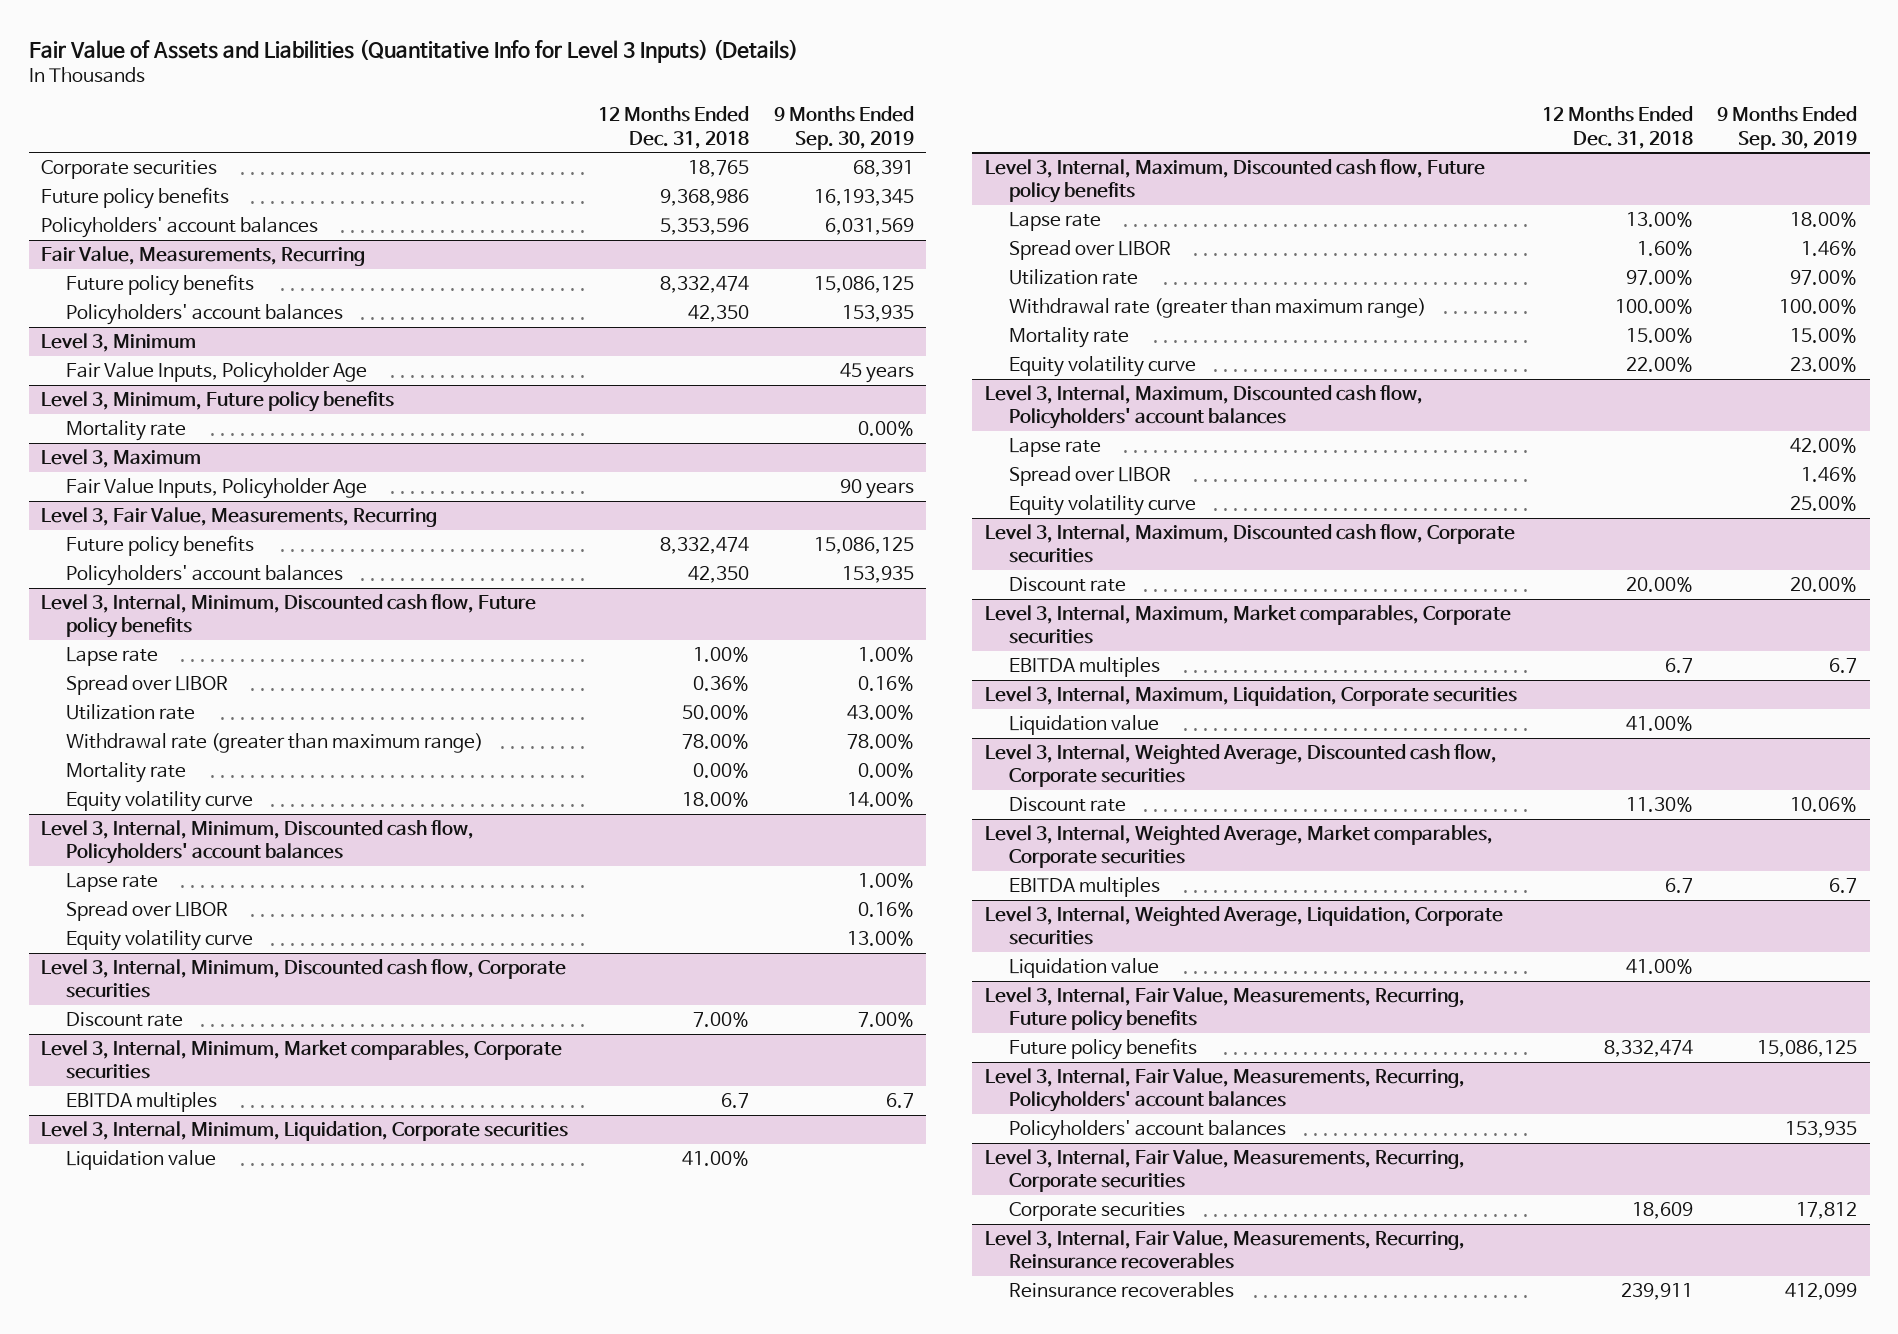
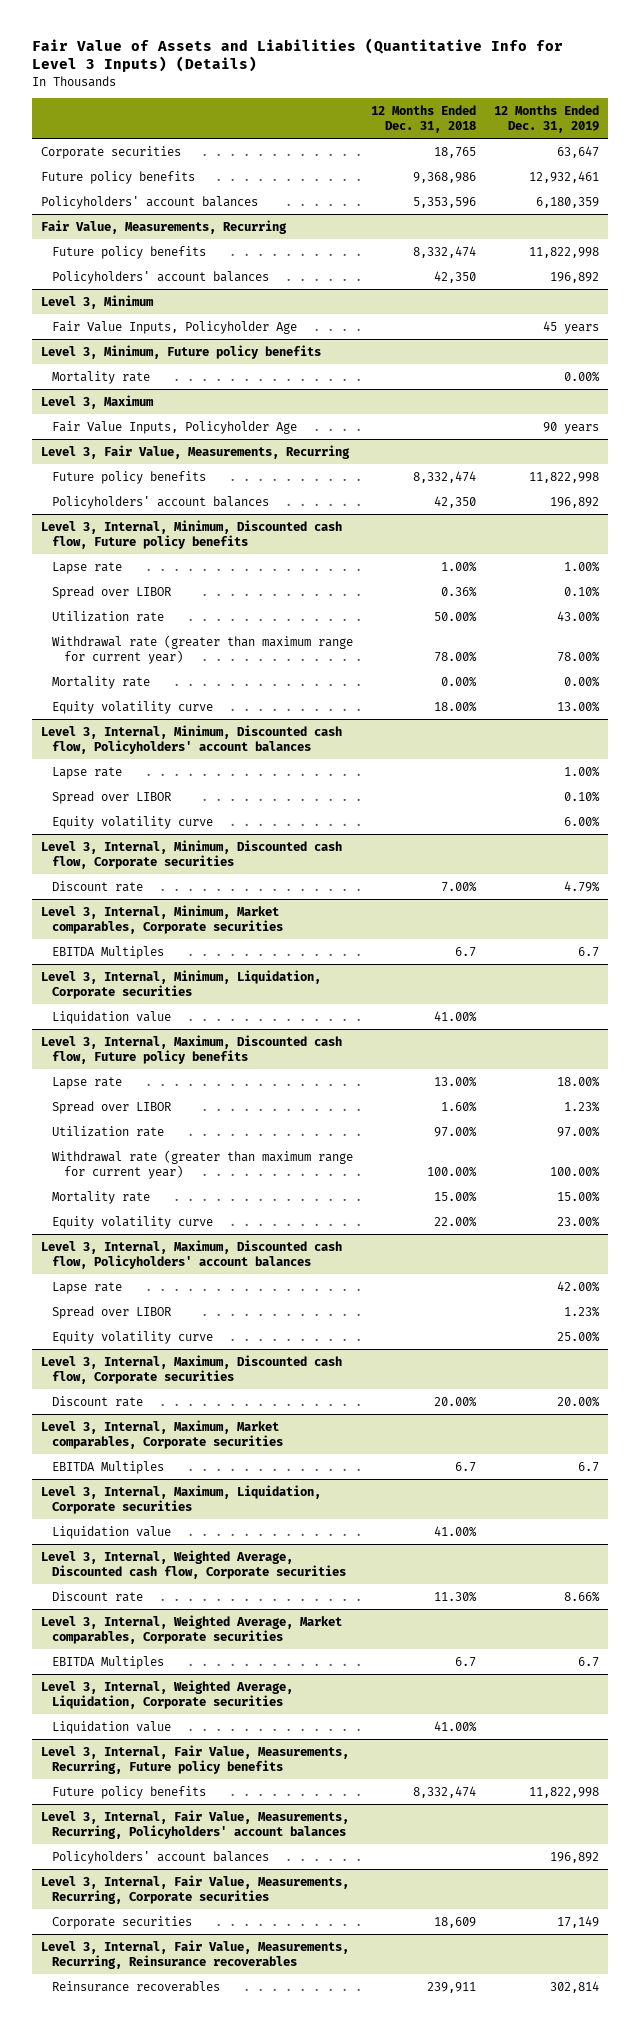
[773,106,914,150] 9 Months Ended Sep. 30, 2019 -> none
none -> [494,104,600,134] 12 Months Ended Dec. 31, 2019
[65,733,483,754] Withdrawal rate (greater than maximum range) -> [52,634,354,665] Withdrawal rate (greater than maximum range for current year)
[65,1092,217,1113] EBITDA multiples -> [52,945,165,959] EBITDA Multiples
[1009,298,1427,319] Withdrawal rate (greater than maximum range) -> [52,1149,354,1180] Withdrawal rate (greater than maximum range for current year)
[1009,657,1161,678] EBITDA multiples -> [52,1460,165,1474] EBITDA Multiples
[1009,877,1161,898] EBITDA multiples -> [52,1655,165,1669] EBITDA Multiples

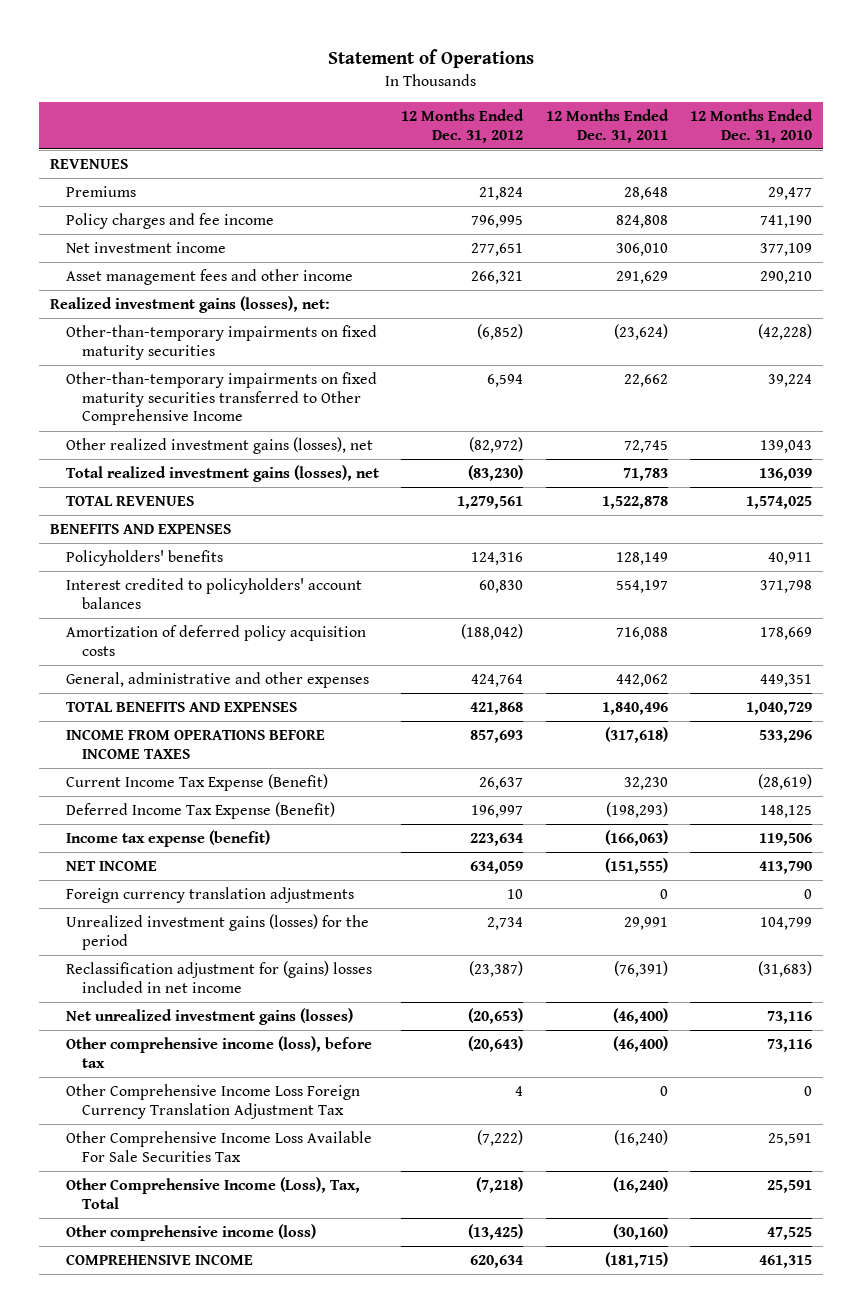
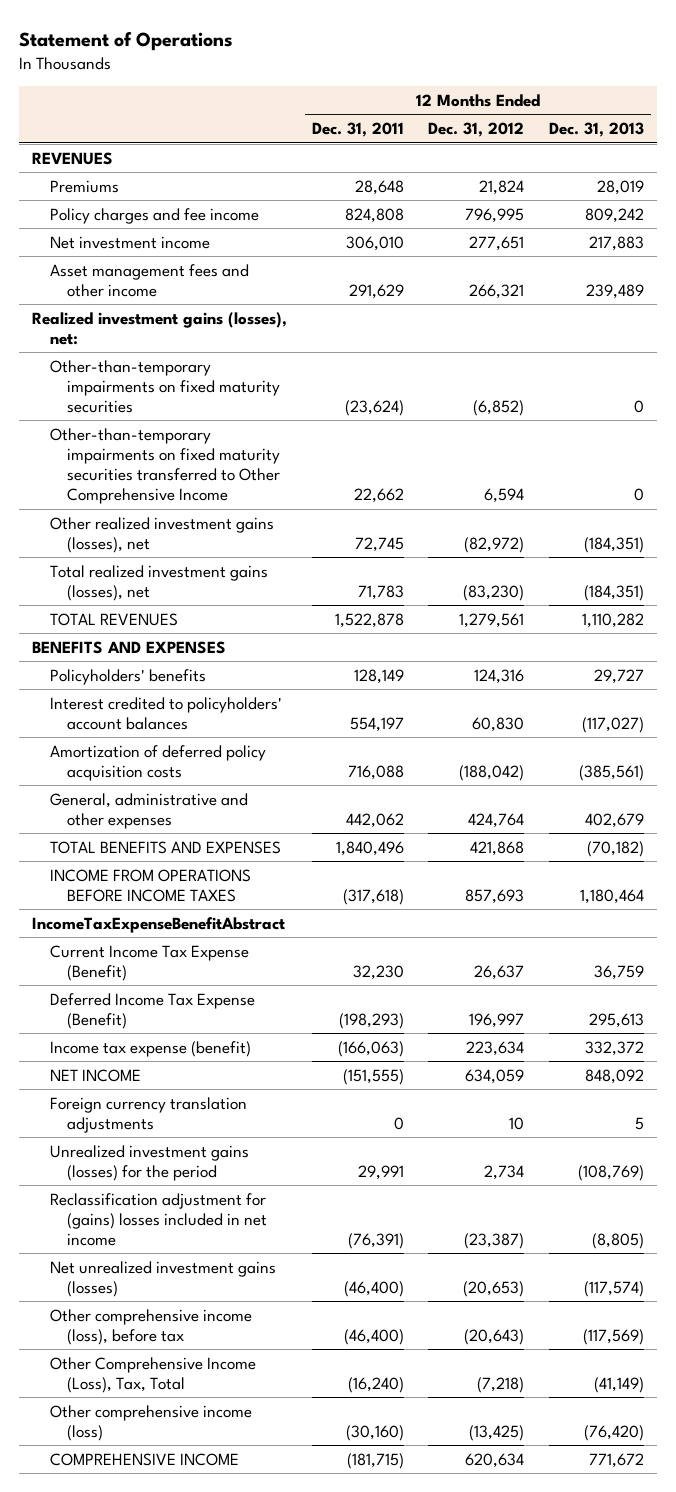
[689,109,813,143] 12 Months Ended Dec. 31, 2010 -> none
none -> [549,122,645,138] Dec. 31, 2013
none -> [31,916,285,933] IncomeTaxExpenseBenefitAbstract
[66,1084,361,1119] Other Comprehensive Income Loss Foreign Currency Translation Adjustment Tax -> none
[66,1131,373,1162] Other Comprehensive Income Loss Available For Sale Securities Tax -> none

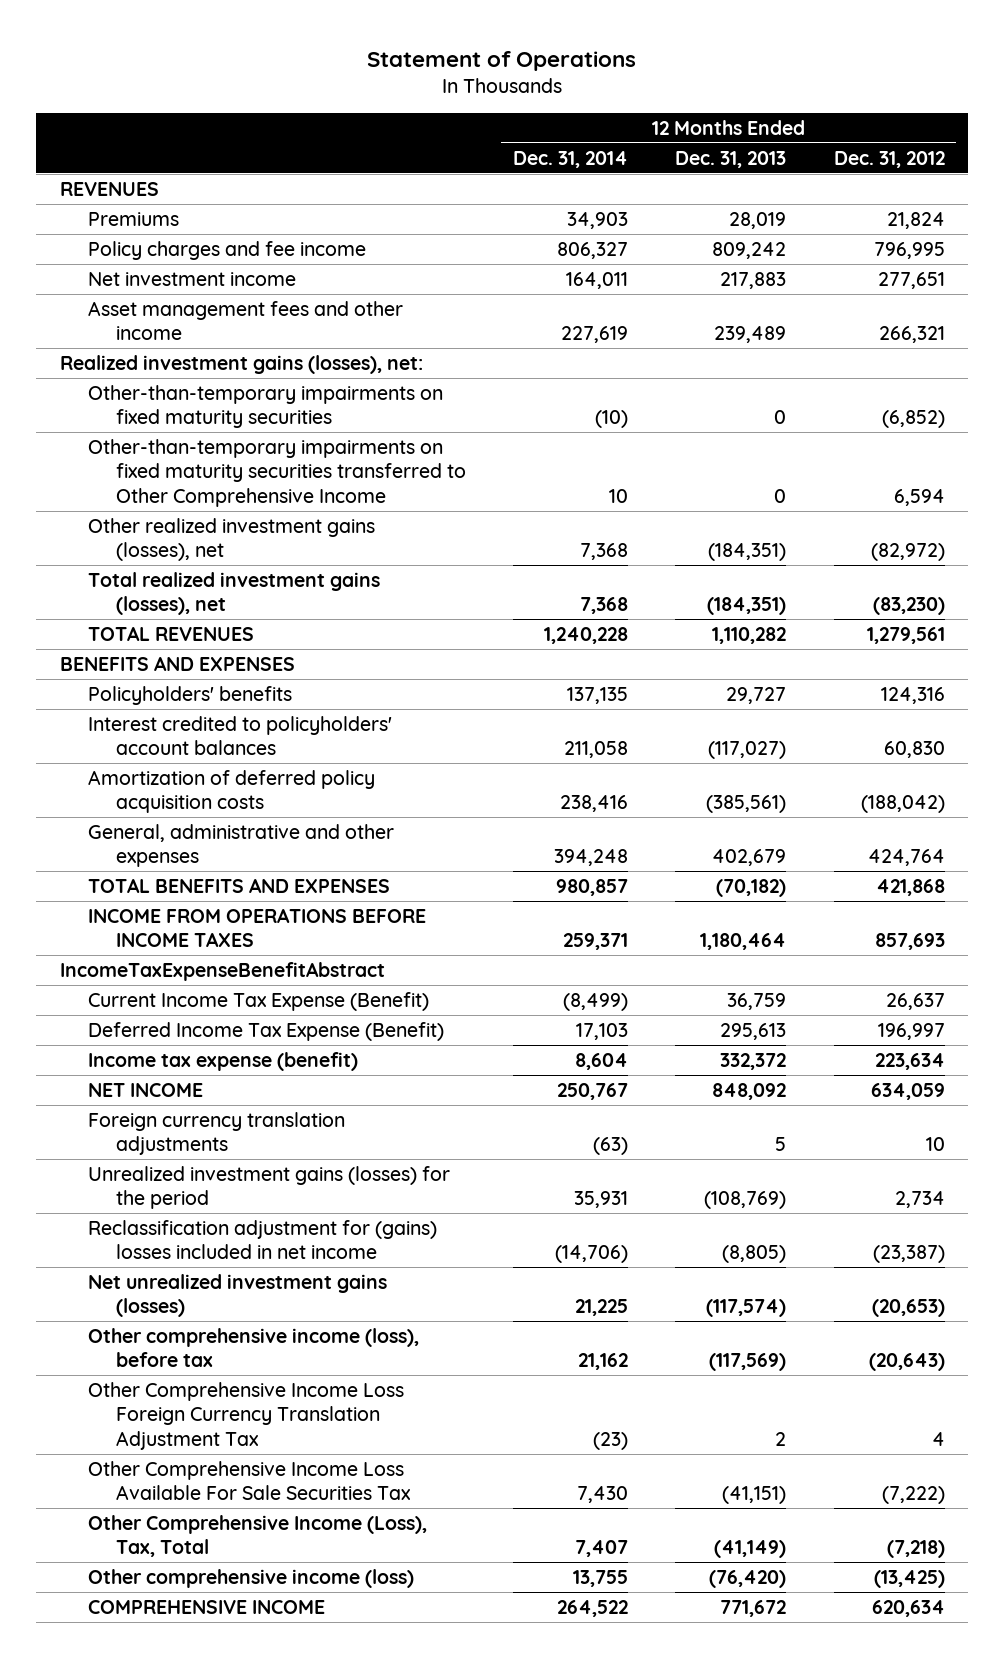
[311,122,404,138] Dec. 31, 2011 -> none
none -> [513,150,629,168] Dec. 31, 2014
none -> [87,1381,404,1450] Other Comprehensive Income Loss Foreign Currency Translation Adjustment Tax
none -> [87,1460,411,1501] Other Comprehensive Income Loss Available For Sale Securities Tax

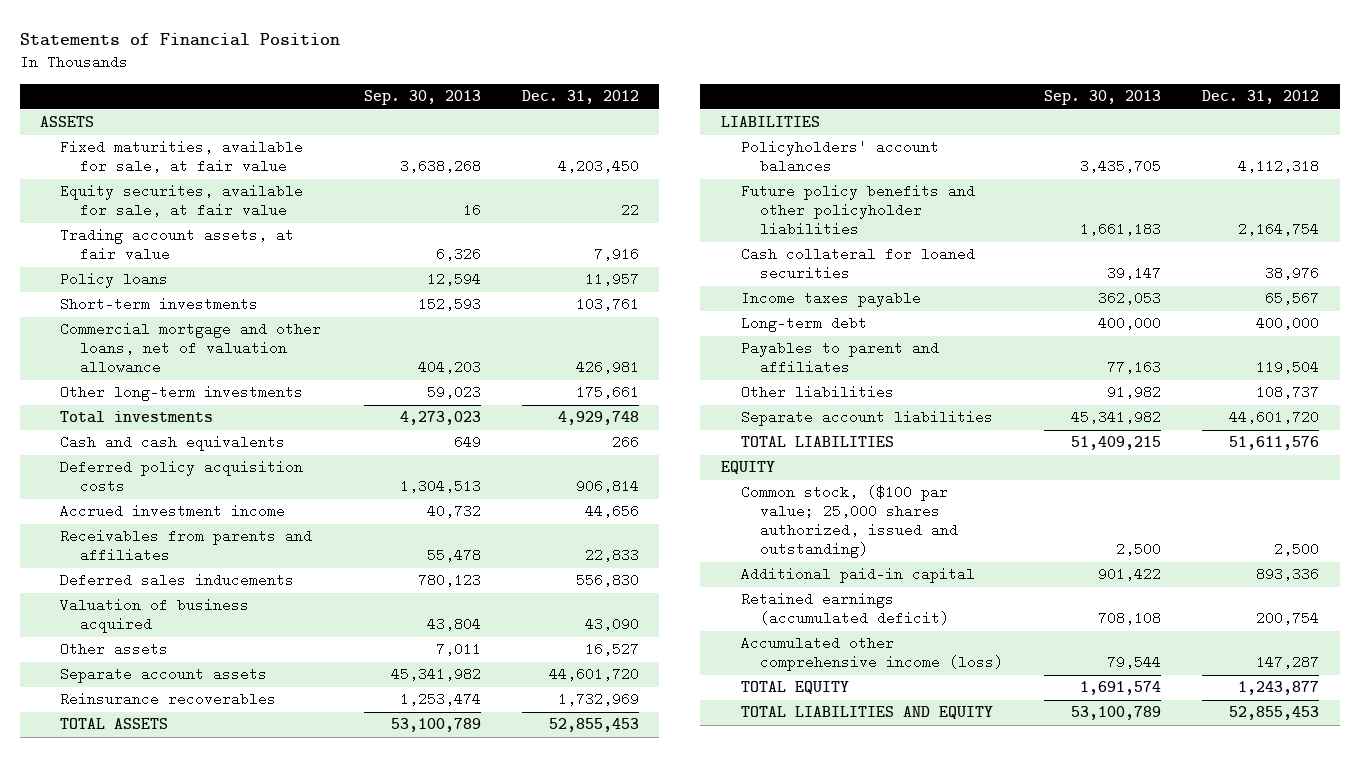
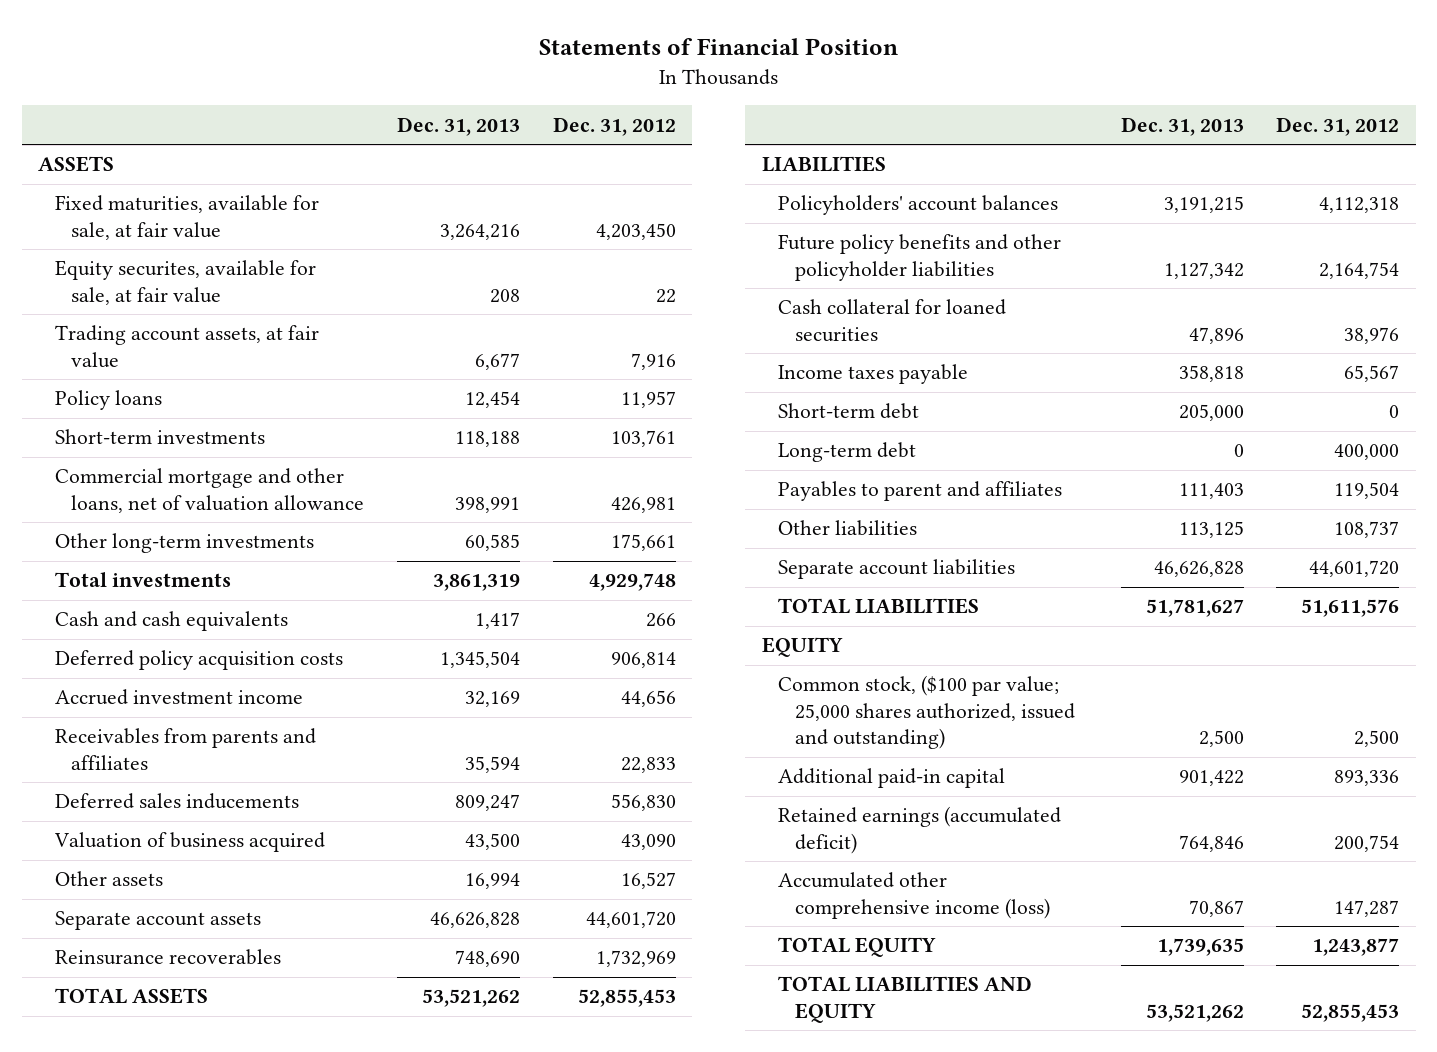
[363,90,481,106] Sep. 30, 2013 -> none
none -> [396,116,520,136] Dec. 31, 2013
none -> [778,403,920,420] Short-term debt

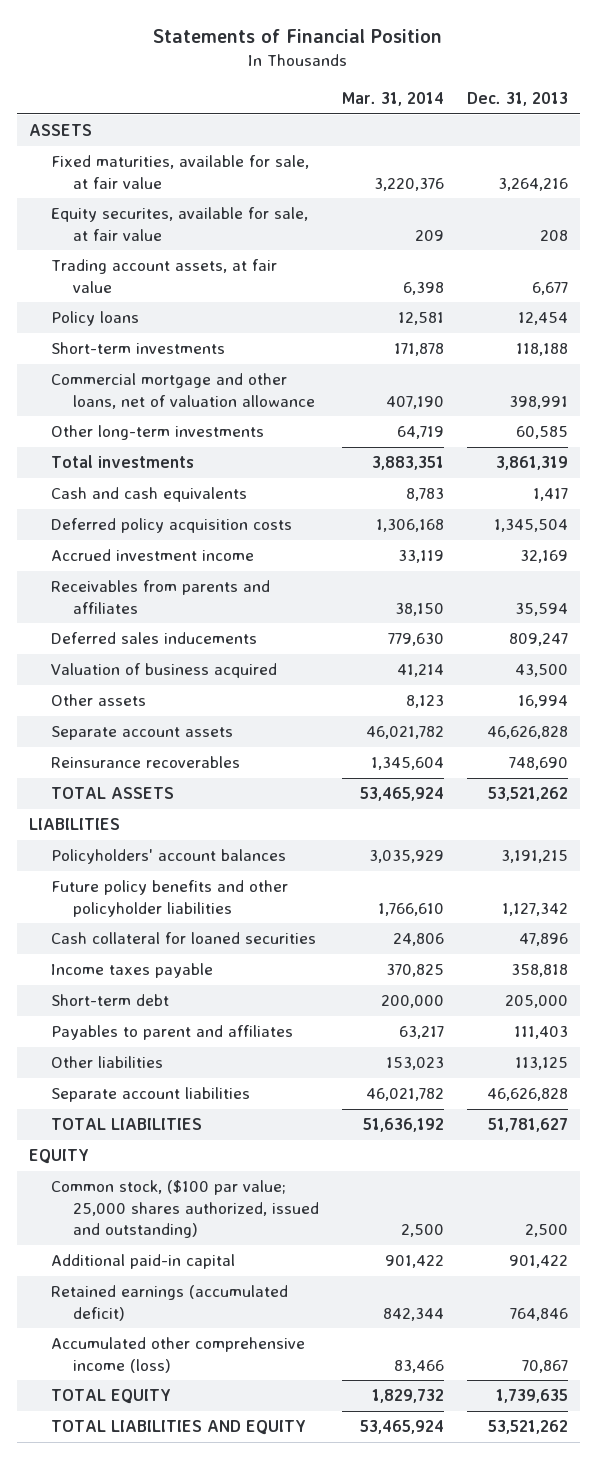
[552,116,676,136] Dec. 31, 2012 -> none
none -> [341,91,444,106] Mar. 31, 2014
[778,442,917,463] Long-term debt -> none

